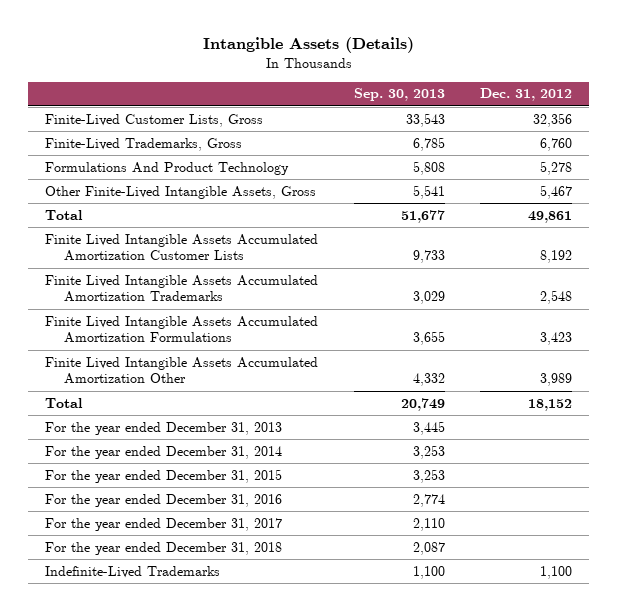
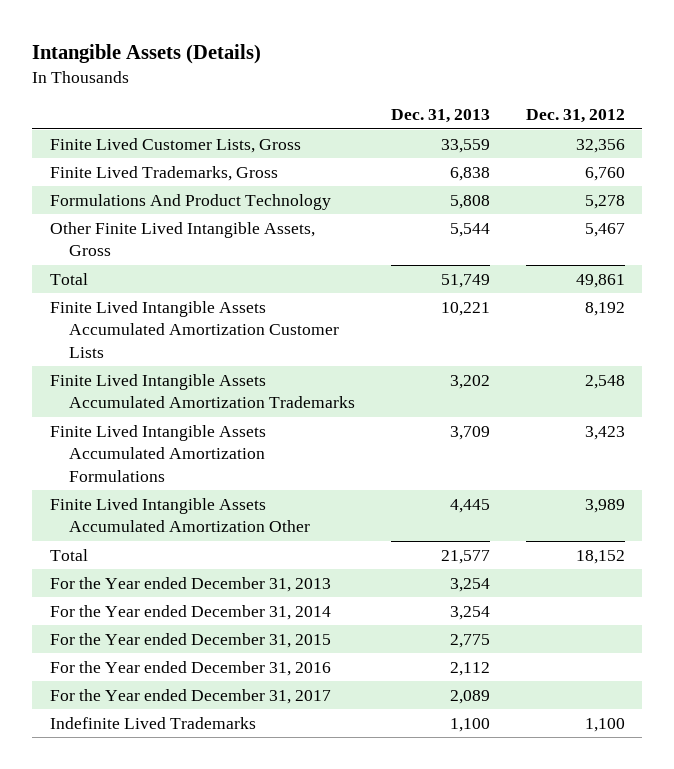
[353,88,445,102] Sep. 30, 2013 -> none
none -> [390,109,490,124] Dec. 31, 2013
[45,113,264,127] Finite-Lived Customer Lists, Gross -> [49,137,301,153] Finite Lived Customer Lists, Gross
[45,137,243,151] Finite-Lived Trademarks, Gross -> [49,165,278,181] Finite Lived Trademarks, Gross
[45,185,317,199] Other Finite-Lived Intangible Assets, Gross -> [49,221,315,257] Other Finite Lived Intangible Assets, Gross
[45,421,283,435] For the year ended December 31, 2013 -> none
[45,445,283,459] For the year ended December 31, 2014 -> [49,576,331,592] For the Year ended December 31, 2013
[45,468,283,483] For the year ended December 31, 2015 -> [49,604,331,620] For the Year ended December 31, 2014
[45,493,283,507] For the year ended December 31, 2016 -> [49,632,331,648] For the Year ended December 31, 2015
[45,517,283,531] For the year ended December 31, 2017 -> [49,660,331,676] For the Year ended December 31, 2016
[45,541,283,555] For the year ended December 31, 2018 -> [49,688,331,704] For the Year ended December 31, 2017
[45,565,221,578] Indefinite-Lived Trademarks -> [49,716,256,729] Indefinite Lived Trademarks

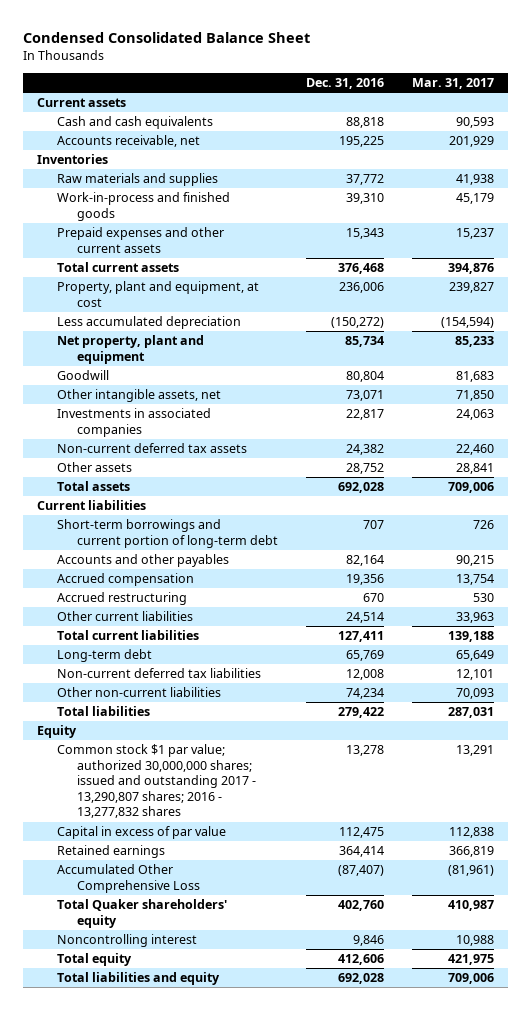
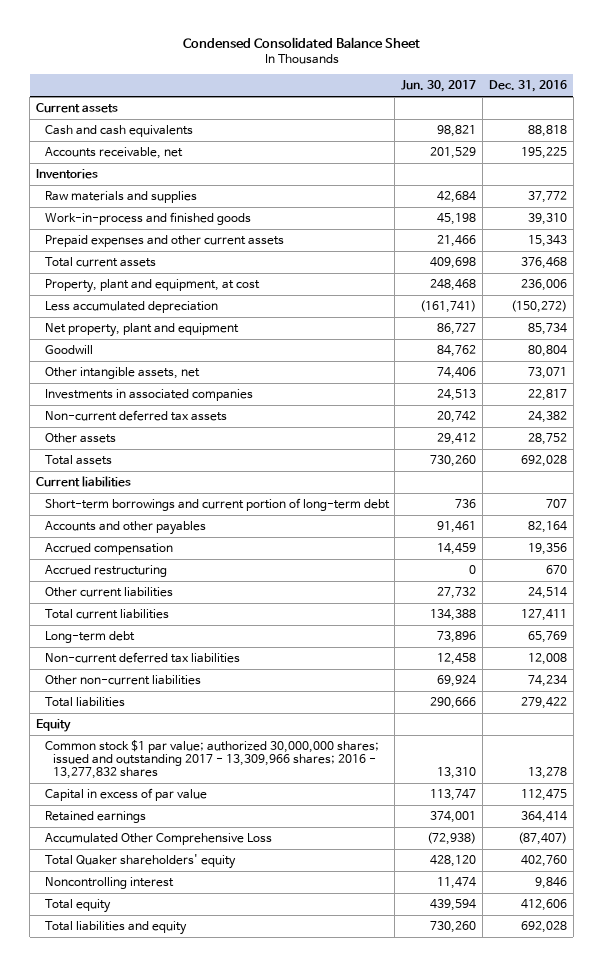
[411,77,494,89] Mar. 31, 2017 -> none
none -> [401,80,477,93] Jun. 30, 2017
[57,744,257,819] Common stock $1 par value; authorized 30,000,000 shares; issued and outstanding 2017 - 13,290,807 shares; 2016 - 13,277,832 shares -> [44,740,379,780] Common stock $1 par value; authorized 30,000,000 shares; issued and outstanding 2017 - 13,309,966 shares; 2016 - 13,277,832 shares

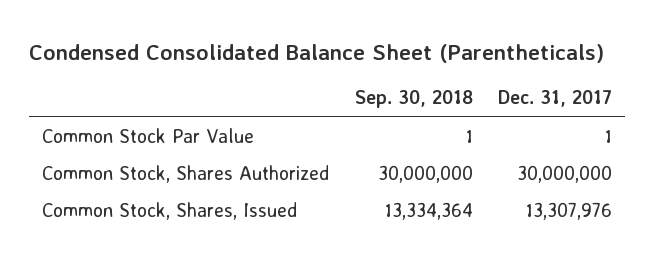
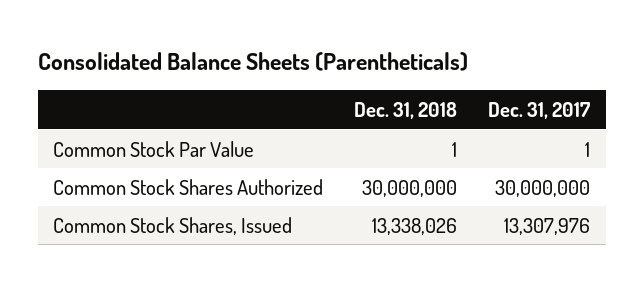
[29,43,605,63] Condensed Consolidated Balance Sheet (Parentheticals) -> [37,51,468,71] Consolidated Balance Sheets (Parentheticals)
[354,90,473,109] Sep. 30, 2018 -> none
none -> [354,101,458,119] Dec. 31, 2018
[42,165,330,184] Common Stock, Shares Authorized -> [53,178,324,195] Common Stock Shares Authorized
[42,202,298,221] Common Stock, Shares, Issued -> [53,216,293,235] Common Stock Shares, Issued

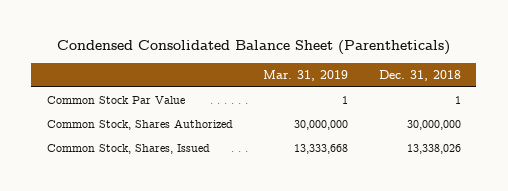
[37,51,468,71] Consolidated Balance Sheets (Parentheticals) -> [56,40,450,56] Condensed Consolidated Balance Sheet (Parentheticals)
[488,101,591,119] Dec. 31, 2017 -> none
none -> [263,69,349,81] Mar. 31, 2019
[53,178,324,195] Common Stock Shares Authorized -> [46,119,233,131] Common Stock, Shares Authorized
[53,216,293,235] Common Stock Shares, Issued -> [46,144,210,155] Common Stock, Shares, Issued

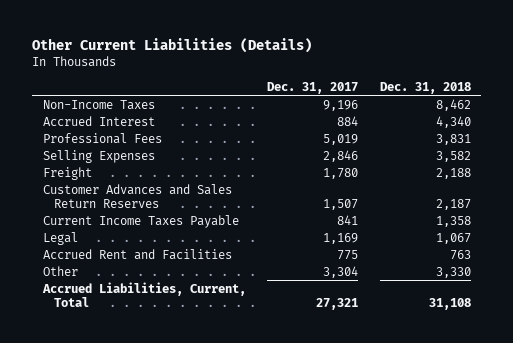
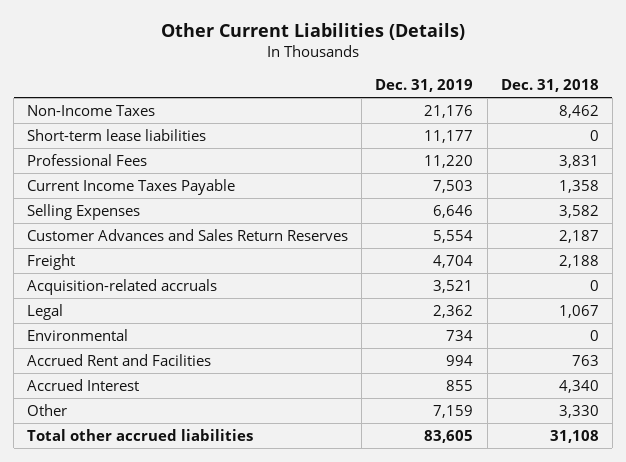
[267,81,359,94] Dec. 31, 2017 -> none
none -> [375,79,474,93] Dec. 31, 2019
none -> [27,128,207,141] Short-term lease liabilities
[42,214,239,228] Current Income Taxes Payable -> [27,178,236,195] Current Income Taxes Payable
[42,166,92,180] Freight -> [27,253,76,270] Freight
none -> [27,278,218,295] Acquisition-related accruals
none -> [27,328,129,341] Environmental
[42,115,155,126] Accrued Interest -> [27,378,140,391] Accrued Interest
[41,281,246,307] Accrued Liabilities, Current, Total -> [27,428,254,441] Total other accrued liabilities

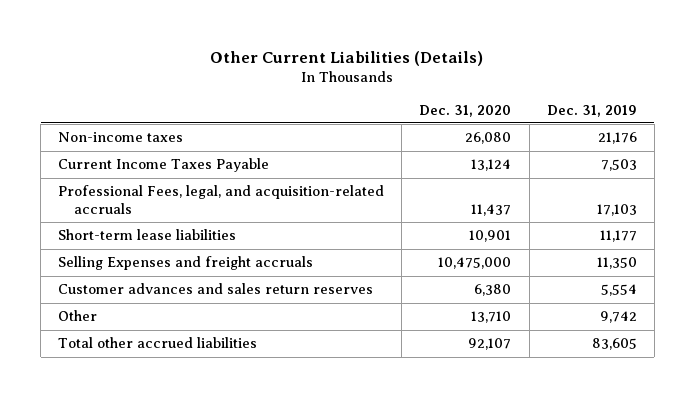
[500,79,599,93] Dec. 31, 2018 -> none
none -> [419,104,512,117] Dec. 31, 2020
[27,153,148,166] Professional Fees -> none
[27,104,156,116] Non-Income Taxes -> [58,132,184,143] Non-income taxes
[27,253,76,270] Freight -> none
[27,278,218,295] Acquisition-related accruals -> none
[27,303,64,320] Legal -> none
[27,328,129,341] Environmental -> none
[27,353,212,366] Accrued Rent and Facilities -> none
[27,378,140,391] Accrued Interest -> none
none -> [58,185,385,214] Professional Fees, legal, and acquisition-related accruals
[27,128,207,141] Short-term lease liabilities -> [58,229,237,241] Short-term lease liabilities
[27,203,141,220] Selling Expenses -> [58,256,314,271] Selling Expenses and freight accruals
[433,204,474,218] 6,646 -> [596,257,637,270] 11,350
[27,228,349,241] Customer Advances and Sales Return Reserves -> [58,283,374,295] Customer advances and sales return reserves
[433,404,474,418] 7,159 -> [599,311,637,324] 9,742

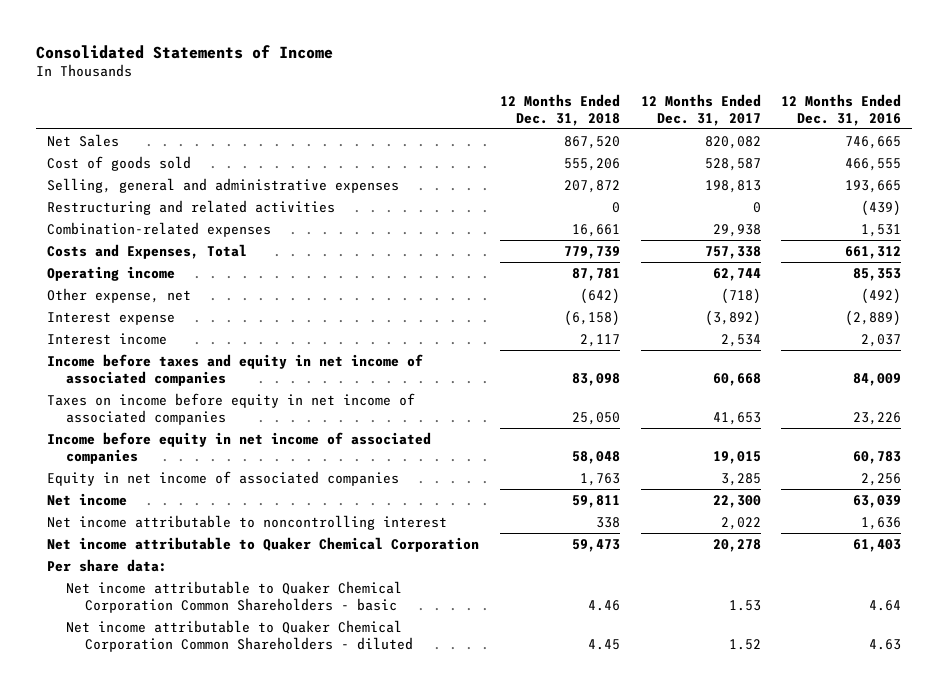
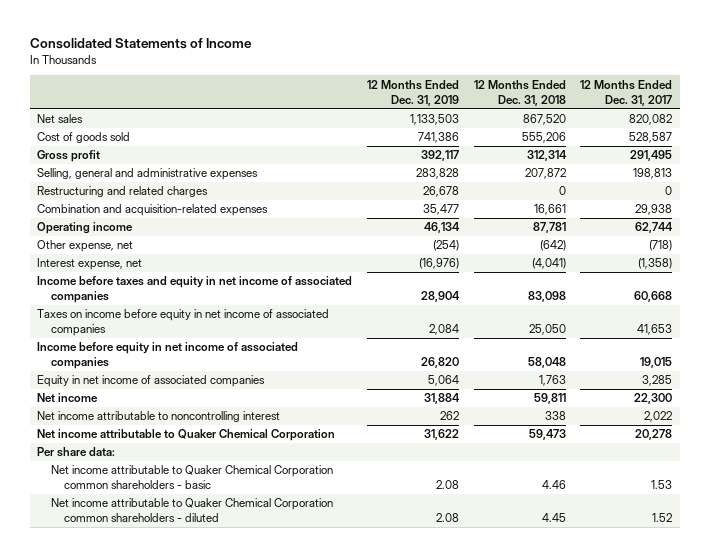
[781,93,902,126] 12 Months Ended Dec. 31, 2016 -> none
none -> [367,79,460,106] 12 Months Ended Dec. 31, 2019
[46,133,119,147] Net Sales -> [37,114,84,124] Net sales
none -> [37,150,101,163] Gross profit
[46,243,247,259] Costs and Expenses, Total -> none
[46,199,335,215] Restructuring and related activities -> [37,186,209,198] Restructuring and related charges
[46,221,271,237] Combination-related expenses -> [37,204,269,217] Combination and acquisition-related expenses
[46,332,167,345] Interest income -> none
[46,311,175,325] Interest expense -> [37,258,143,271] Interest expense, net
[563,309,620,326] (6,158) -> [531,258,566,270] (4,041)
[704,309,761,326] (3,892) -> [638,258,673,270] (1,358)
[65,580,402,613] Net income attributable to Quaker Chemical Corporation Common Shareholders - basic -> [50,465,333,490] Net income attributable to Quaker Chemical Corporation common shareholders - basic
[65,619,414,652] Net income attributable to Quaker Chemical Corporation Common Shareholders - diluted -> [50,498,333,523] Net income attributable to Quaker Chemical Corporation common shareholders - diluted

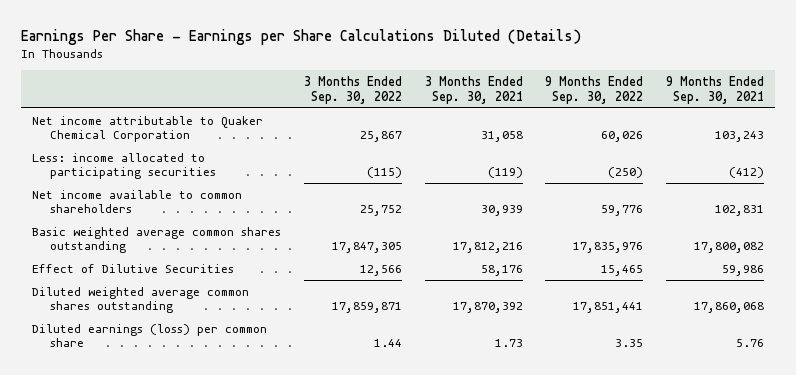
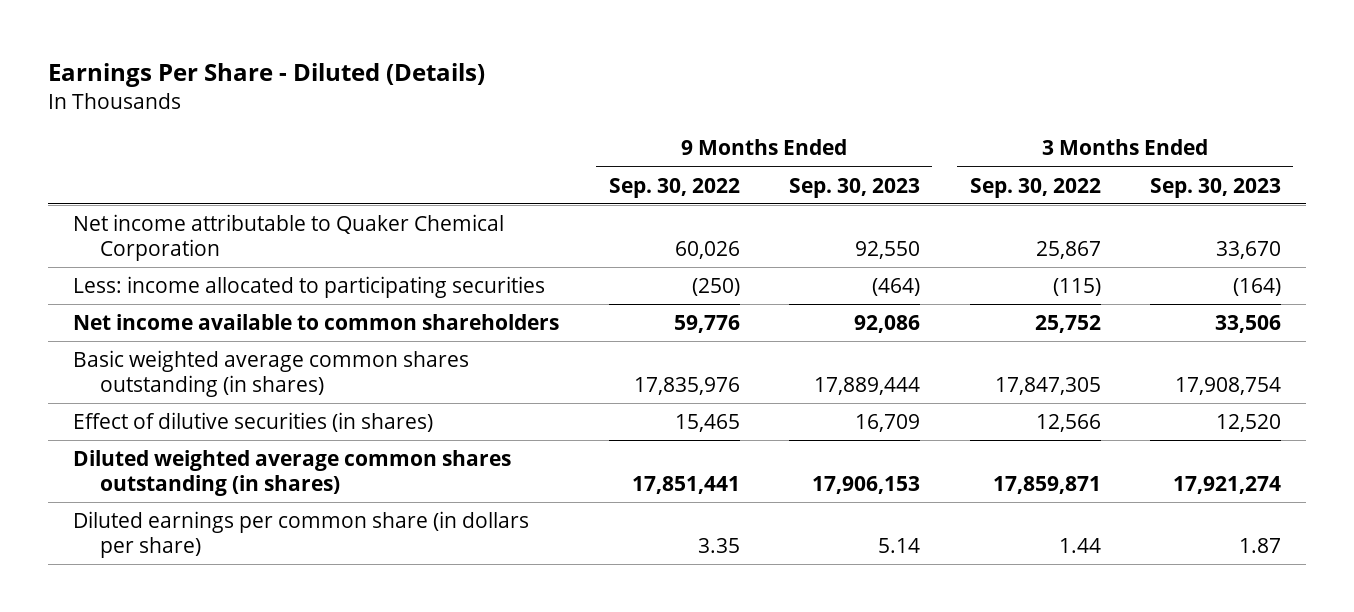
[20,28,581,45] Earnings Per Share - Earnings per Share Calculations Diluted (Details) -> [48,62,486,87] Earnings Per Share - Diluted (Details)
[424,76,523,104] 3 Months Ended Sep. 30, 2021 -> none
[665,76,764,104] 9 Months Ended Sep. 30, 2021 -> none
none -> [789,177,921,198] Sep. 30, 2023
none -> [1150,177,1282,198] Sep. 30, 2023
[32,226,282,254] Basic weighted average common shares outstanding -> [73,349,470,397] Basic weighted average common shares outstanding (in shares)
[32,263,235,273] Effect of Dilutive Securities -> [73,411,434,432] Effect of dilutive securities (in shares)
[32,286,250,314] Diluted weighted average common shares outstanding -> [73,449,512,496] Diluted weighted average common shares outstanding (in shares)
[32,323,268,348] Diluted earnings (loss) per common share -> [73,510,530,558] Diluted earnings per common share (in dollars per share)

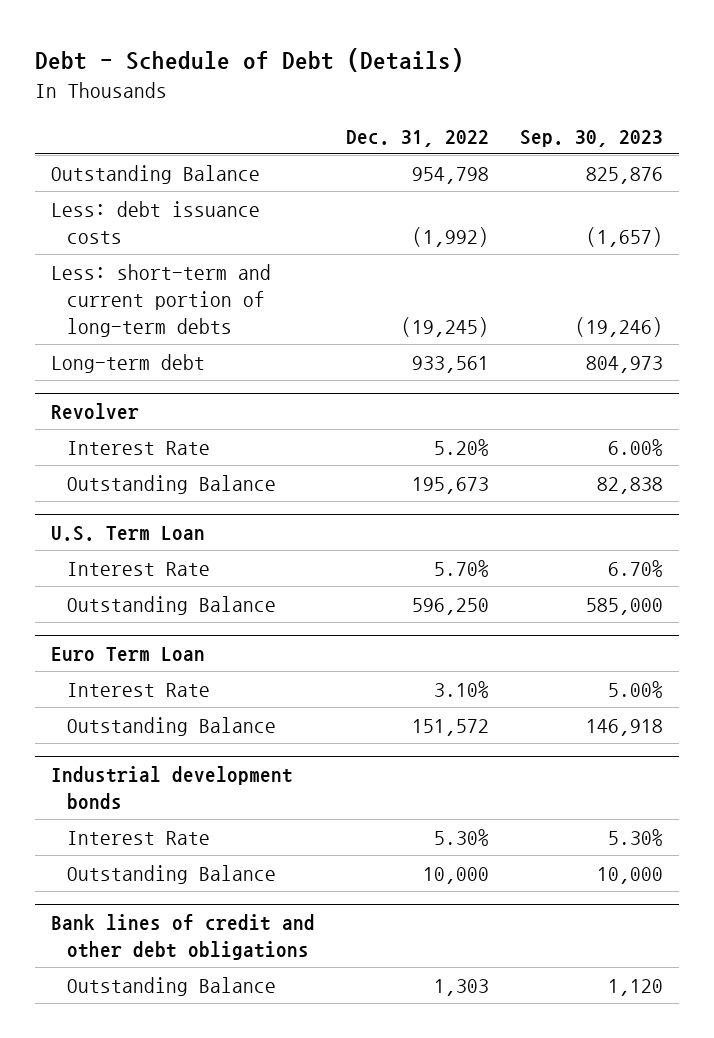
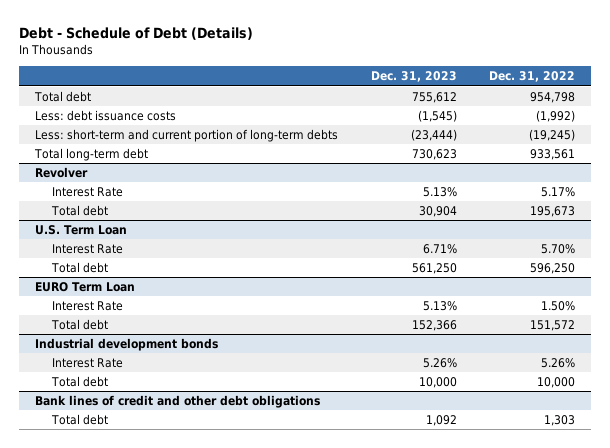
[520,129,664,147] Sep. 30, 2023 -> none
none -> [370,71,457,83] Dec. 31, 2023
[50,164,260,184] Outstanding Balance -> [34,91,92,103] Total debt
[50,353,205,373] Long-term debt -> [34,148,149,162] Total long-term debt
[434,438,490,456] 5.20% -> [540,187,575,198] 5.17%
[66,474,276,494] Outstanding Balance -> [50,205,108,217] Total debt
[66,595,276,615] Outstanding Balance -> [50,262,108,274] Total debt
[50,647,205,662] Euro Term Loan -> [35,282,136,293] EURO Term Loan
[434,680,490,698] 3.10% -> [540,301,575,312] 1.50%
[66,716,276,736] Outstanding Balance -> [50,319,108,331] Total debt
[434,828,490,846] 5.30% -> [540,358,575,369] 5.26%
[66,864,276,884] Outstanding Balance -> [50,376,108,388] Total debt
[66,976,276,996] Outstanding Balance -> [50,414,108,426] Total debt

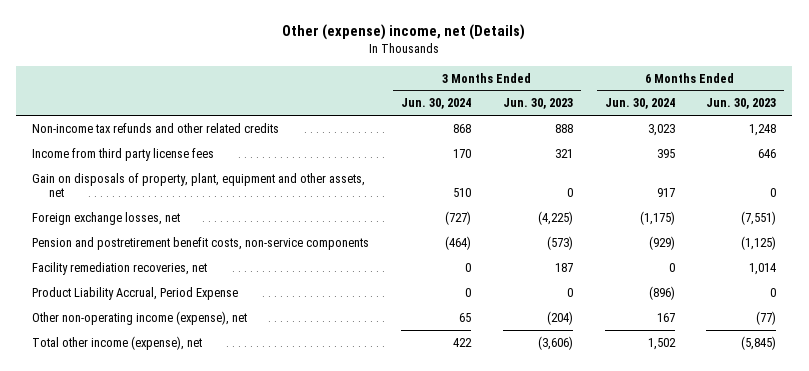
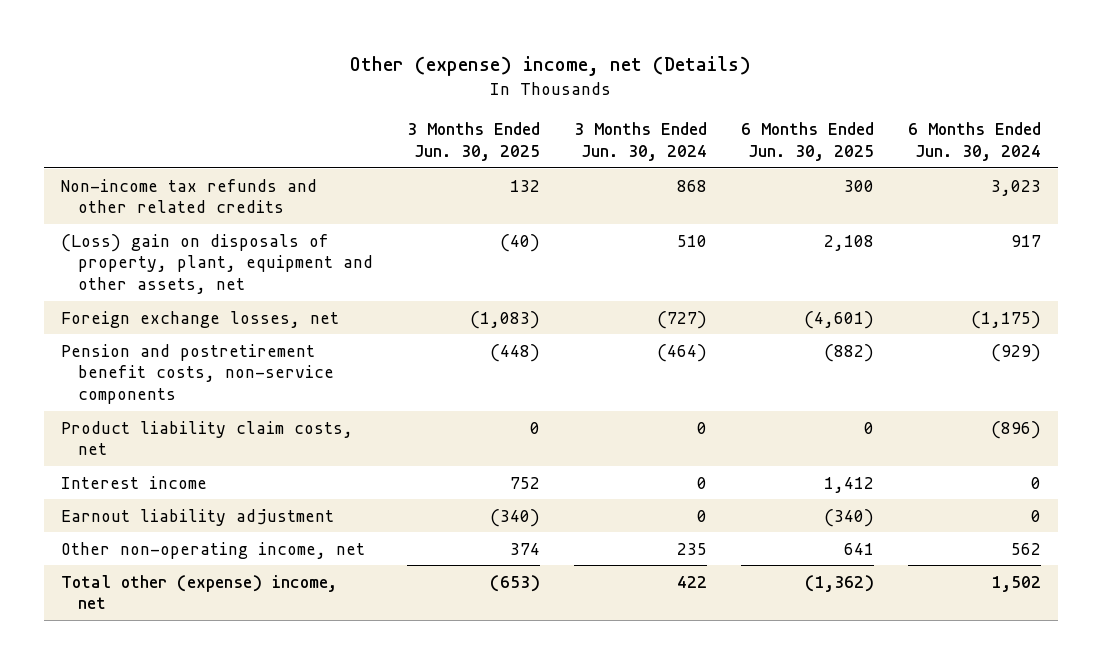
[502,98,573,110] Jun. 30, 2023 -> none
[706,98,777,110] Jun. 30, 2023 -> none
none -> [406,122,540,162] 3 Months Ended Jun. 30, 2025
none -> [740,122,874,162] 6 Months Ended Jun. 30, 2025
[32,147,215,161] Income from third party license fees -> none
[32,172,366,198] Gain on disposals of property, plant, equipment and other assets, net -> [61,233,373,295] (Loss) gain on disposals of property, plant, equipment and other assets, net
[32,261,208,275] Facility remediation recoveries, net -> none
[32,286,239,300] Product Liability Accrual, Period Expense -> [61,420,354,456] Product liability claim costs, net
none -> [61,475,208,489] Interest income
none -> [61,508,335,526] Earnout liability adjustment
[32,310,248,325] Other non-operating income (expense), net -> [61,541,366,559] Other non-operating income, net
[459,312,472,322] 65 -> [676,542,707,555] 235
[656,312,675,322] 167 -> [1010,542,1041,555] 562
[32,335,203,350] Total other income (expense), net -> [61,574,338,610] Total other (expense) income, net

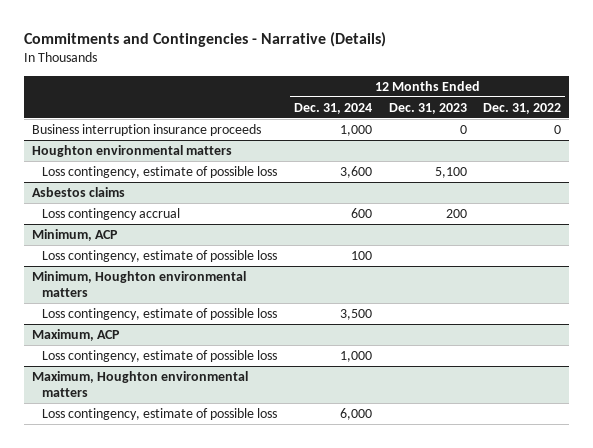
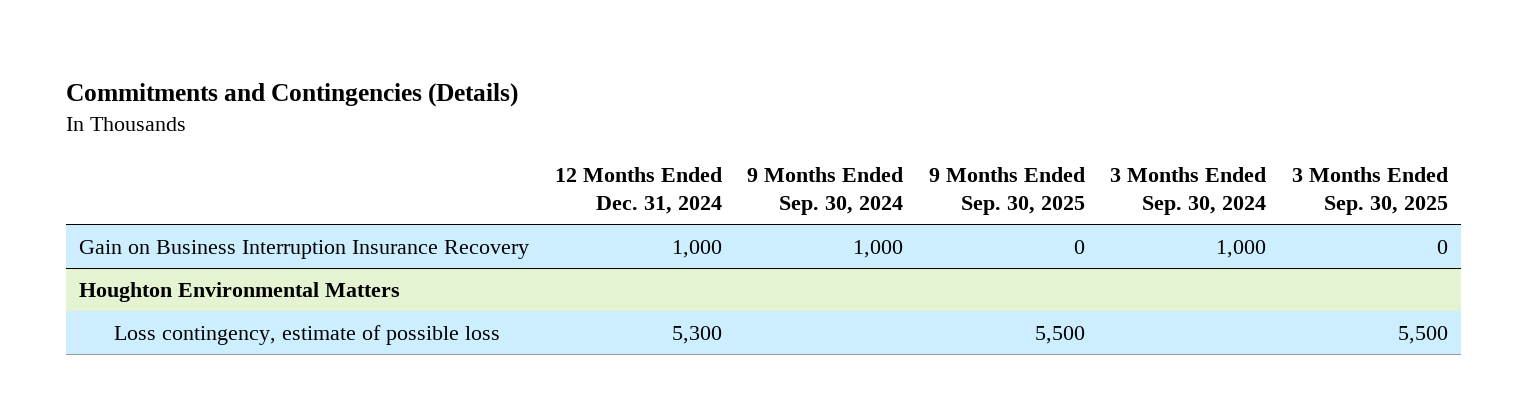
[23,32,386,48] Commitments and Contingencies - Narrative (Details) -> [66,82,519,107] Commitments and Contingencies (Details)
[388,102,467,114] Dec. 31, 2023 -> none
[483,102,562,114] Dec. 31, 2022 -> none
none -> [747,166,904,216] 9 Months Ended Sep. 30, 2024
none -> [928,166,1085,216] 9 Months Ended Sep. 30, 2025
none -> [1110,166,1267,216] 3 Months Ended Sep. 30, 2024
none -> [1291,166,1448,216] 3 Months Ended Sep. 30, 2025
[31,186,125,197] Asbestos claims -> none
[42,207,181,220] Loss contingency accrual -> none
[31,228,118,241] Minimum, ACP -> none
[42,249,278,262] Loss contingency, estimate of possible loss -> none
[31,270,246,297] Minimum, Houghton environmental matters -> none
[42,307,278,320] Loss contingency, estimate of possible loss -> none
[31,328,120,341] Maximum, ACP -> none
[42,349,278,362] Loss contingency, estimate of possible loss -> none
[31,370,248,397] Maximum, Houghton environmental matters -> none
[42,407,278,420] Loss contingency, estimate of possible loss -> none
[31,123,261,136] Business interruption insurance proceeds -> [78,239,529,259] Gain on Business Interruption Insurance Recovery
[31,144,232,157] Houghton environmental matters -> [78,281,400,302] Houghton Environmental Matters
[339,165,372,178] 3,600 -> [671,325,722,344] 5,300

